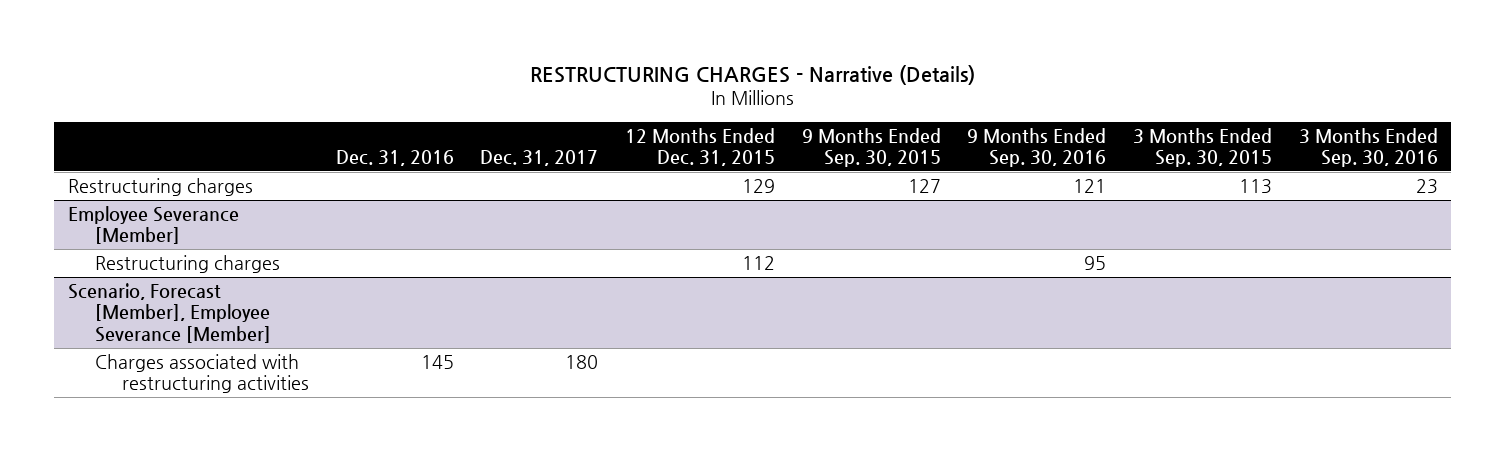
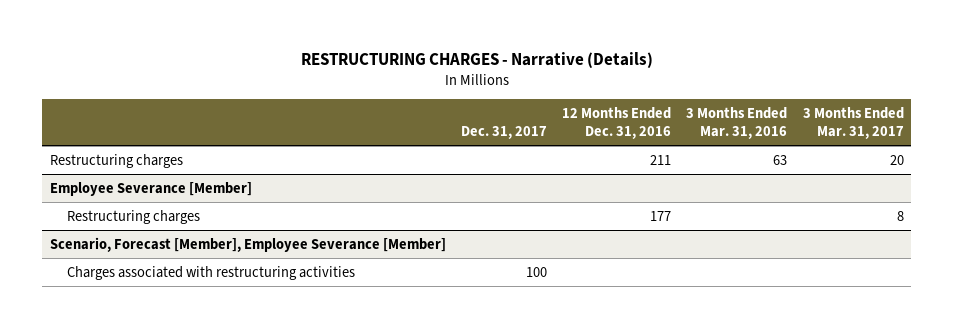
[335,150,454,167] Dec. 31, 2016 -> none
[625,127,776,167] 12 Months Ended Dec. 31, 2015 -> none
[801,127,941,168] 9 Months Ended Sep. 30, 2015 -> none
[967,127,1107,168] 9 Months Ended Sep. 30, 2016 -> none
[1132,127,1272,168] 3 Months Ended Sep. 30, 2015 -> none
[1298,127,1438,168] 3 Months Ended Sep. 30, 2016 -> none
none -> [562,107,672,139] 12 Months Ended Dec. 31, 2016
none -> [686,107,788,139] 3 Months Ended Mar. 31, 2016
none -> [802,107,904,139] 3 Months Ended Mar. 31, 2017
[565,354,599,369] 180 -> [525,266,547,277] 100

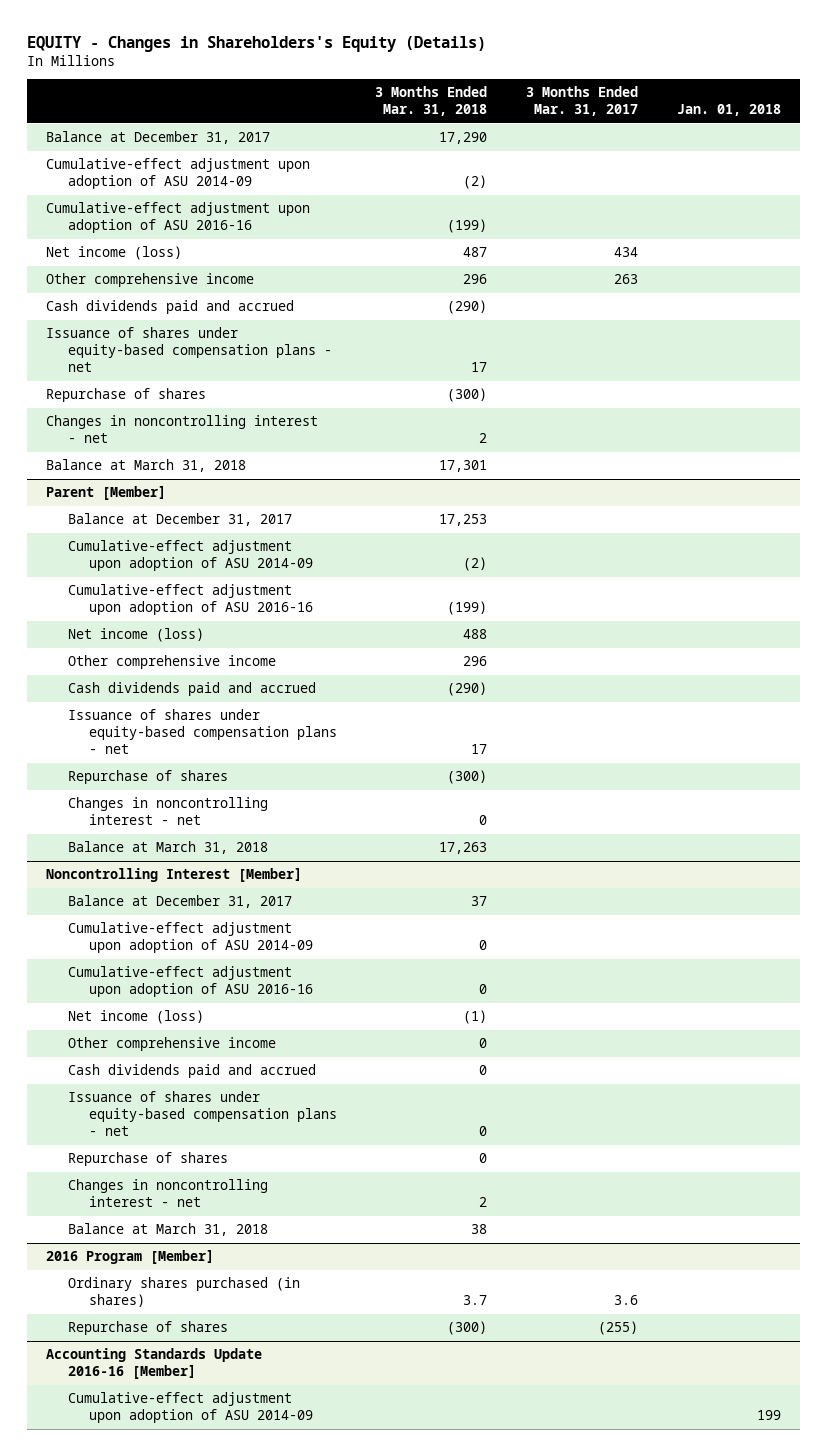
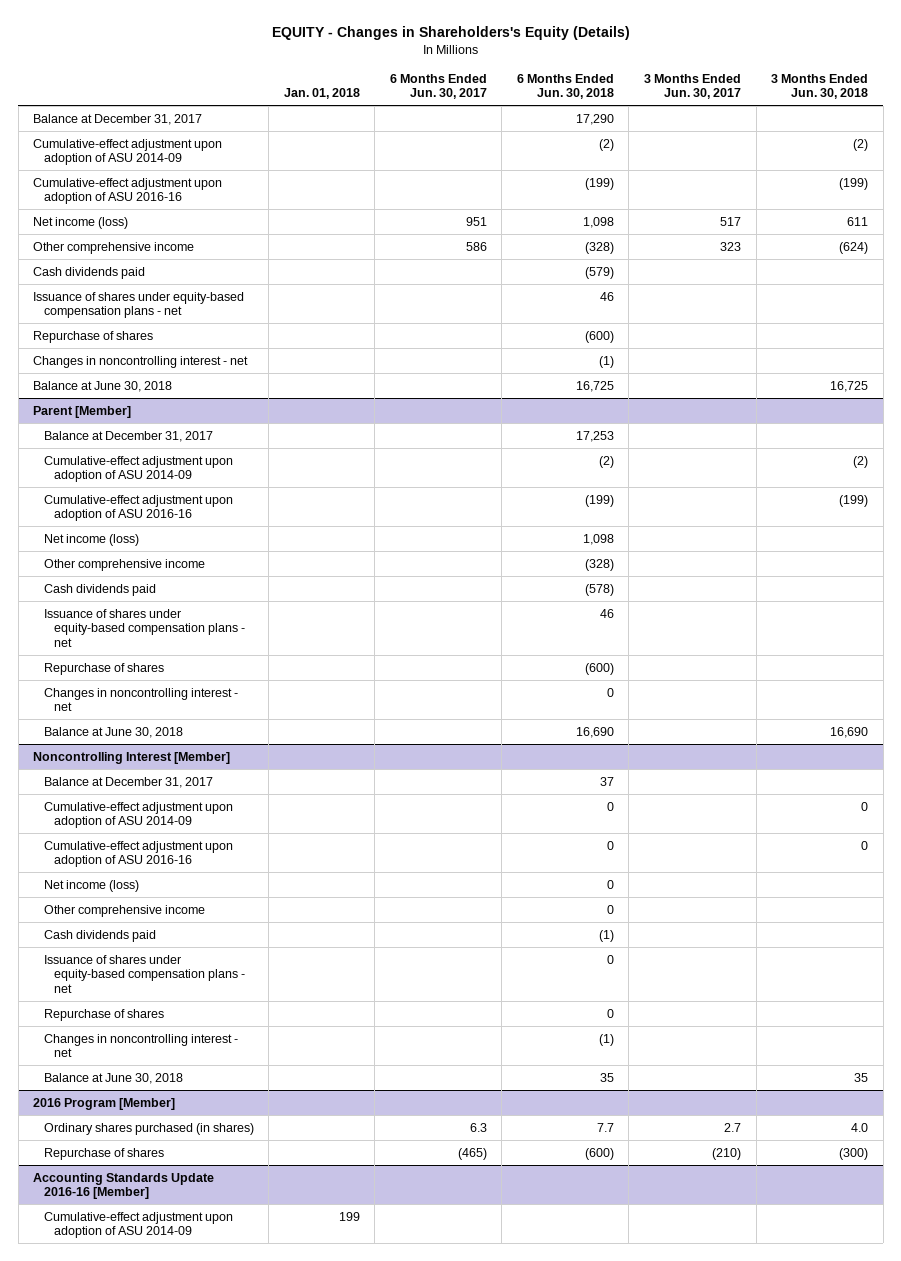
[375,86,488,117] 3 Months Ended Mar. 31, 2018 -> none
[526,86,639,117] 3 Months Ended Mar. 31, 2017 -> none
none -> [389,73,487,100] 6 Months Ended Jun. 30, 2017
none -> [516,73,614,100] 6 Months Ended Jun. 30, 2018
none -> [644,73,742,100] 3 Months Ended Jun. 30, 2017
none -> [771,73,869,100] 3 Months Ended Jun. 30, 2018
[46,300,295,315] Cash dividends paid and accrued -> [33,266,146,279] Cash dividends paid
[46,459,247,473] Balance at March 31, 2018 -> [33,380,173,392] Balance at June 30, 2018
[67,682,316,697] Cash dividends paid and accrued -> [43,583,156,596] Cash dividends paid
[67,841,268,855] Balance at March 31, 2018 -> [43,726,183,738] Balance at June 30, 2018
[67,1064,316,1079] Cash dividends paid and accrued -> [43,929,156,942] Cash dividends paid
[67,1223,268,1237] Balance at March 31, 2018 -> [43,1072,183,1084] Balance at June 30, 2018

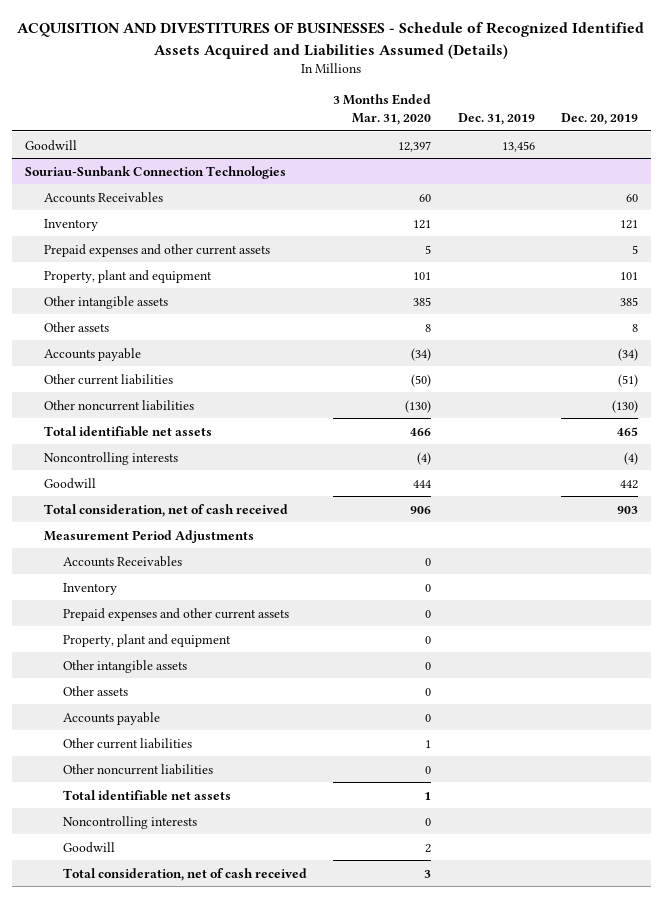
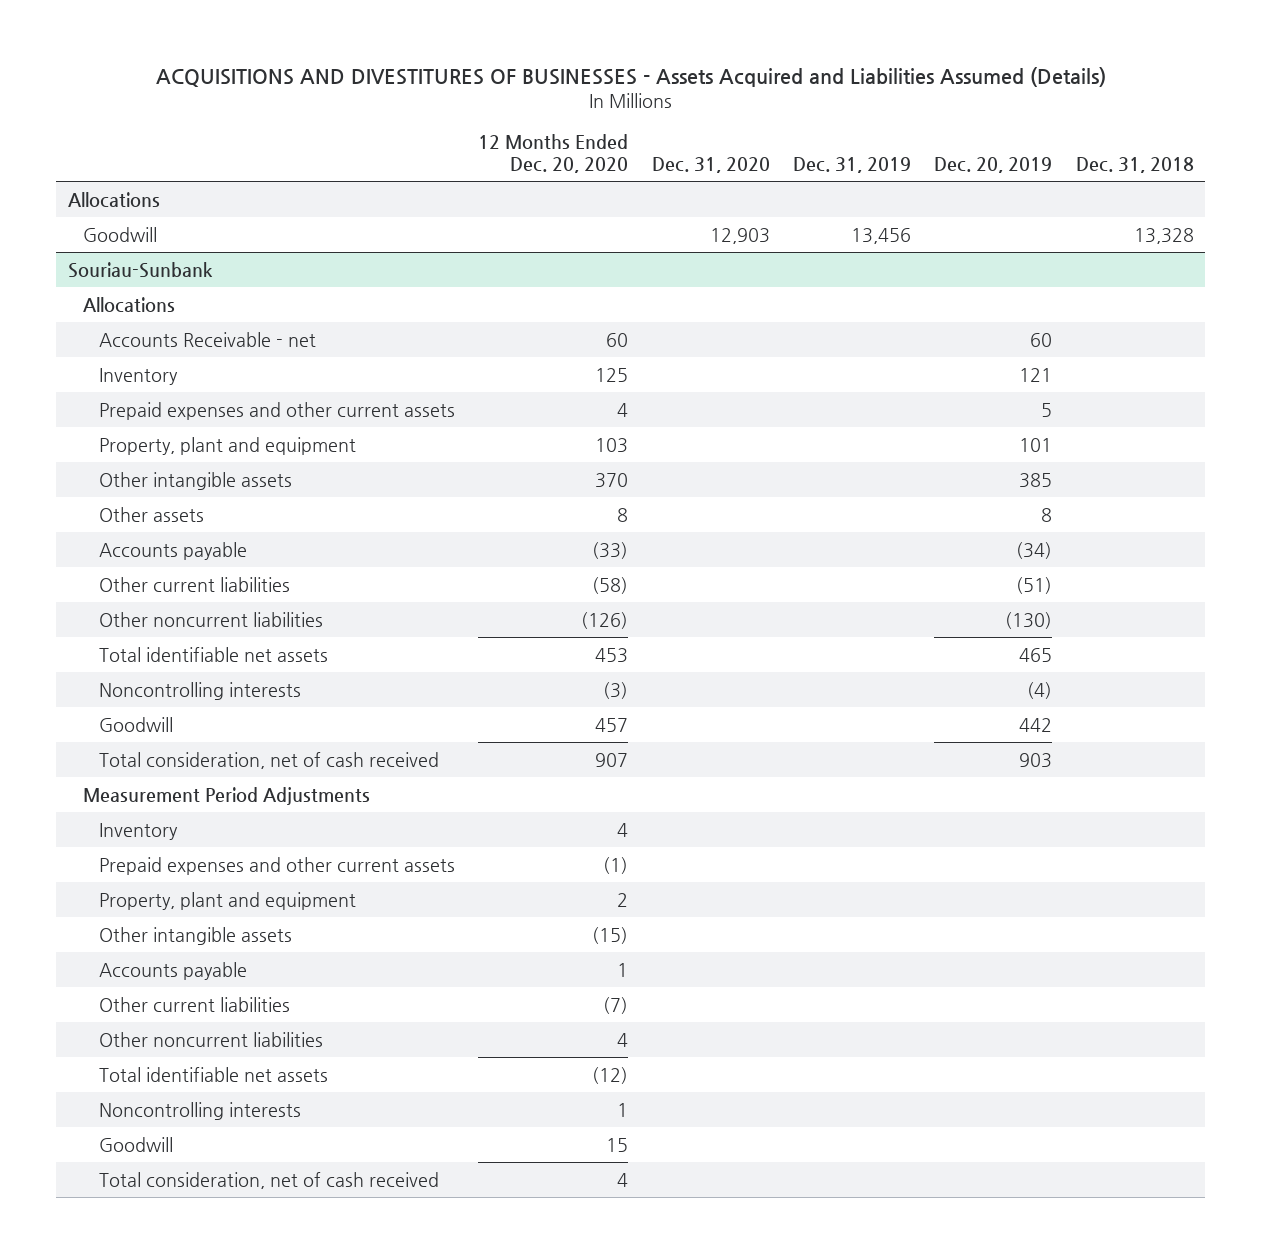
[17,22,645,59] ACQUISITION AND DIVESTITURES OF BUSINESSES - Schedule of Recognized Identified Assets Acquired and Liabilities Assumed (Details) -> [155,67,1106,88] ACQUISITIONS AND DIVESTITURES OF BUSINESSES - Assets Acquired and Liabilities Assumed (Details)
[333,94,432,125] 3 Months Ended Mar. 31, 2020 -> none
none -> [478,134,629,173] 12 Months Ended Dec. 20, 2020
none -> [651,156,770,173] Dec. 31, 2020
none -> [1075,156,1194,173] Dec. 31, 2018
none -> [67,191,160,208] Allocations
[25,165,287,179] Souriau-Sunbank Connection Technologies -> [67,261,213,278] Souriau-Sunbank
none -> [83,296,176,313] Allocations
[44,191,164,203] Accounts Receivables -> [98,331,316,347] Accounts Receivable - net
[63,555,183,567] Accounts Receivables -> none
[63,685,129,696] Other assets -> none

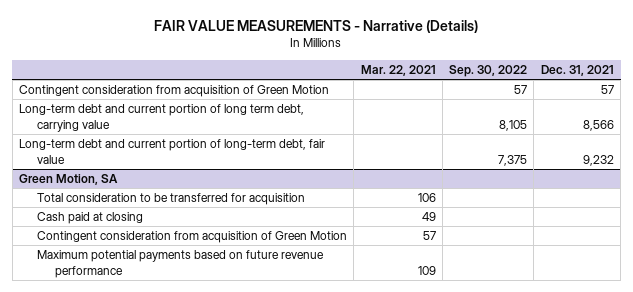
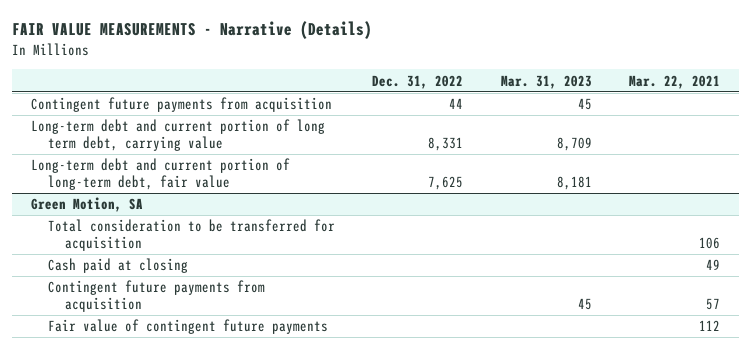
[449,64,528,77] Sep. 30, 2022 -> none
[540,64,614,76] Dec. 31, 2021 -> none
none -> [372,74,464,89] Dec. 31, 2022
none -> [500,74,592,89] Mar. 31, 2023
[18,85,329,98] Contingent consideration from acquisition of Green Motion -> [30,97,332,113] Contingent future payments from acquisition
[37,250,325,278] Maximum potential payments based on future revenue performance -> none
[37,231,348,244] Contingent consideration from acquisition of Green Motion -> [47,280,265,313] Contingent future payments from acquisition
none -> [47,319,328,335] Fair value of contingent future payments

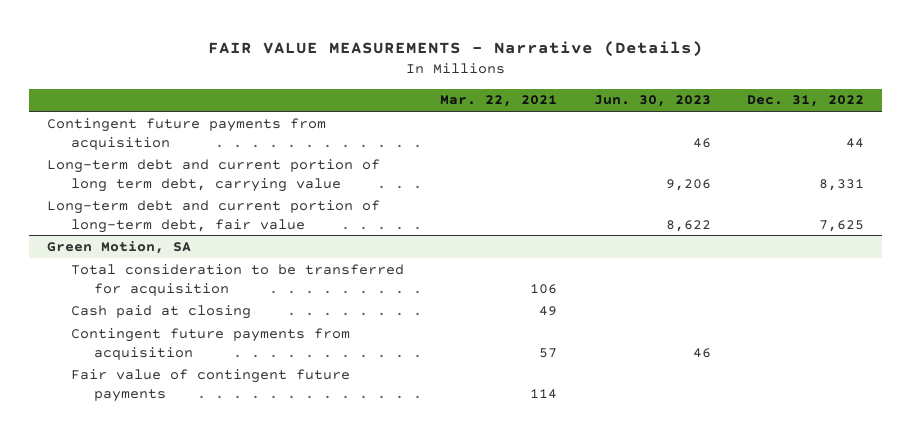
[500,74,592,89] Mar. 31, 2023 -> none
none -> [593,95,711,108] Jun. 30, 2023
[699,320,721,332] 112 -> [530,388,558,399] 114

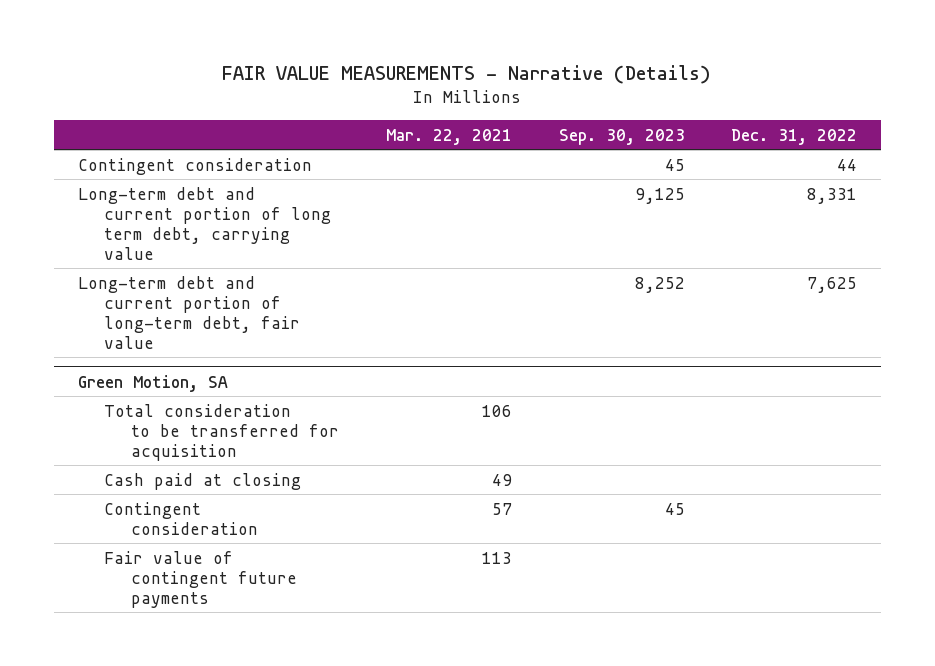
[593,95,711,108] Jun. 30, 2023 -> none
none -> [558,128,685,145] Sep. 30, 2023
[47,117,327,150] Contingent future payments from acquisition -> [77,157,312,175] Contingent consideration
[70,327,350,360] Contingent future payments from acquisition -> [104,501,259,535] Contingent consideration
[530,388,558,399] 114 -> [481,551,512,564] 113

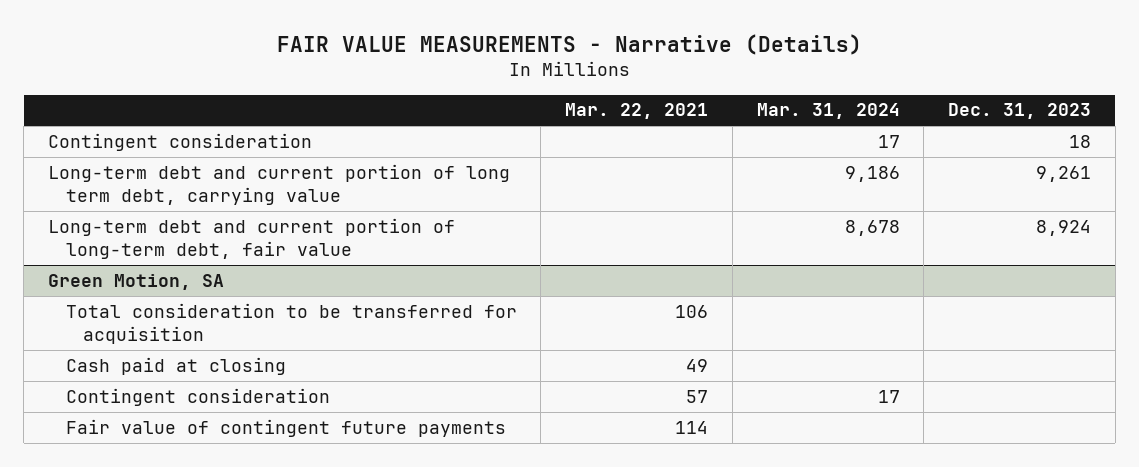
[558,128,685,145] Sep. 30, 2023 -> none
[731,128,858,145] Dec. 31, 2022 -> none
none -> [756,103,900,120] Mar. 31, 2024
none -> [948,103,1092,120] Dec. 31, 2023
[481,551,512,564] 113 -> [675,420,709,434] 114

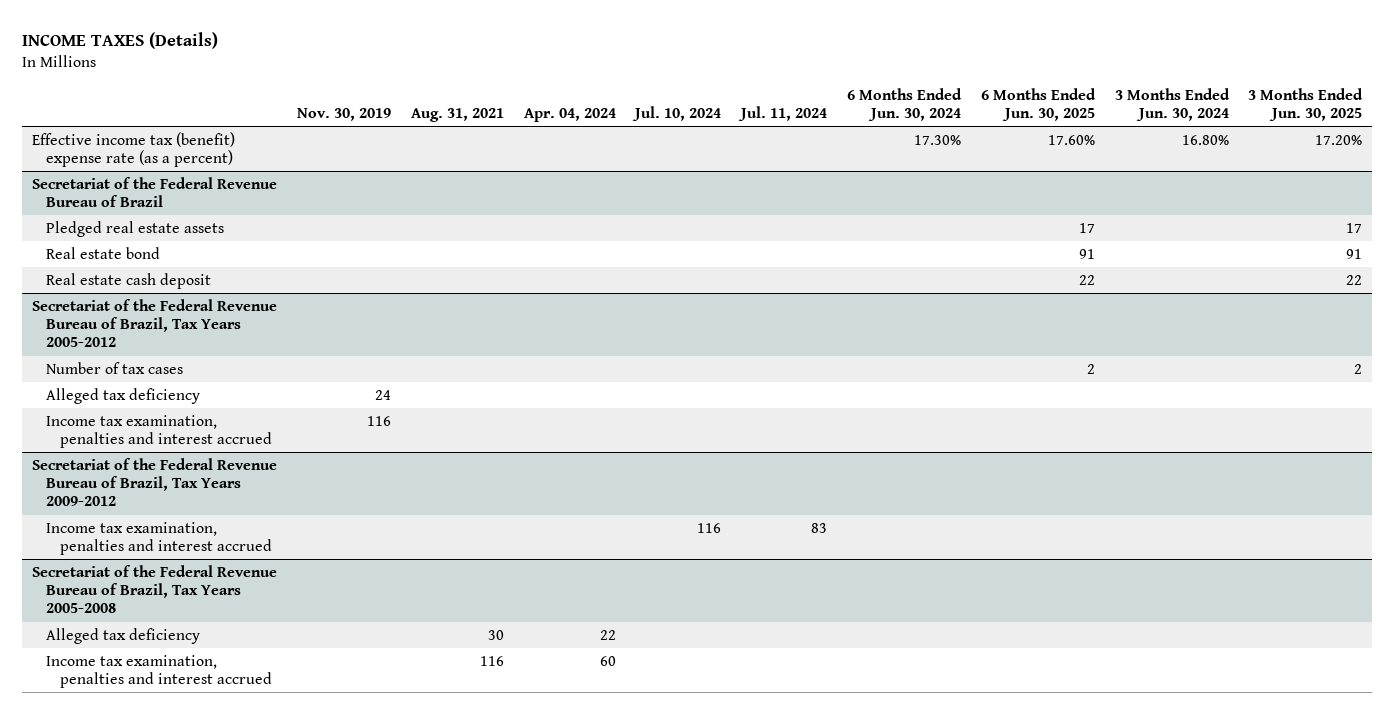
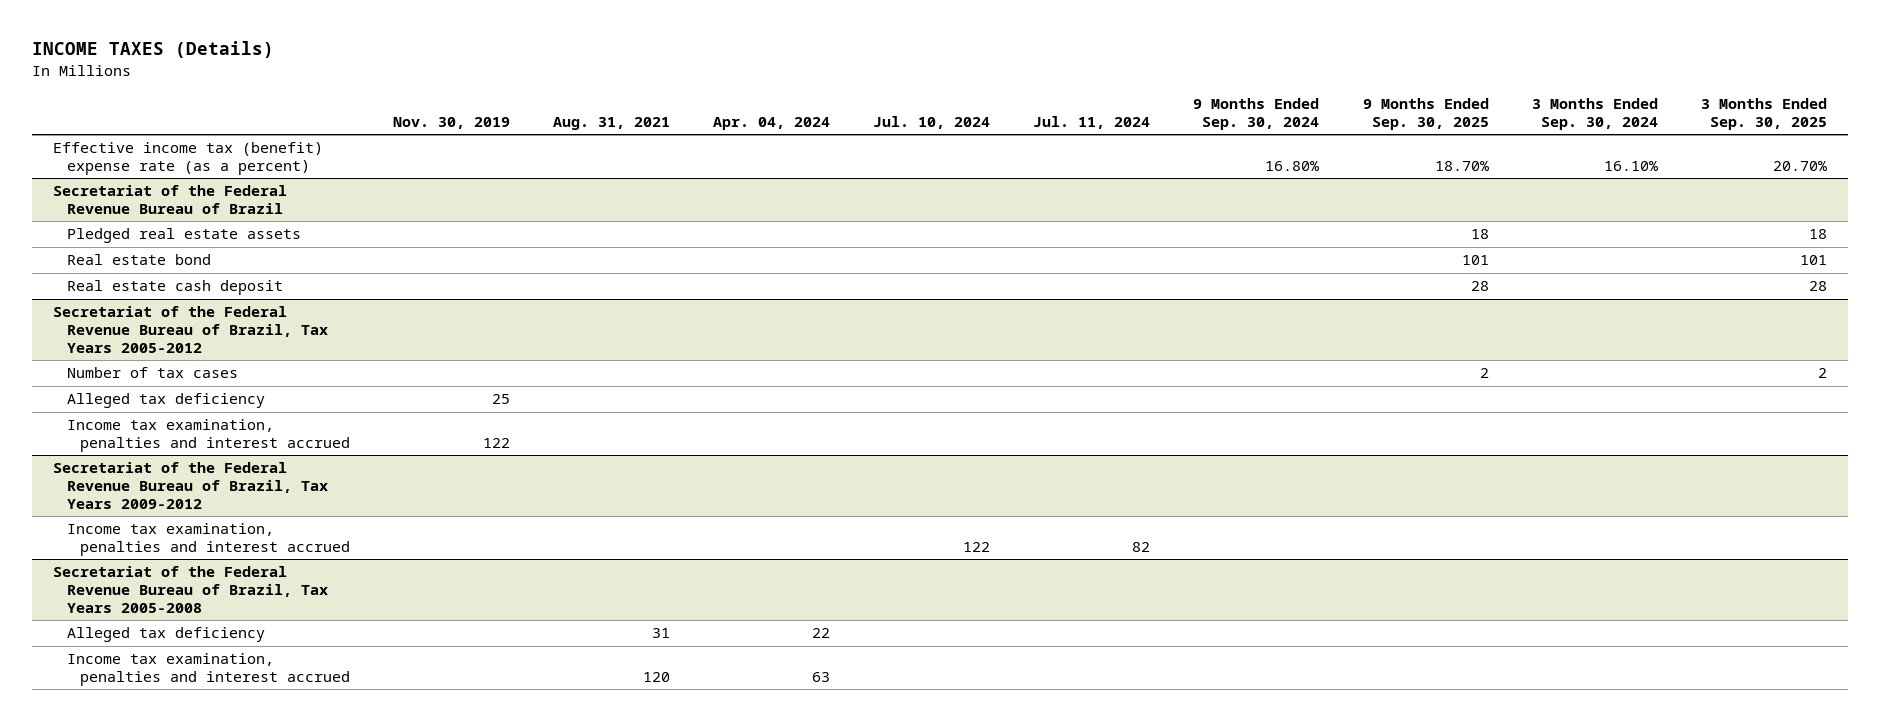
[846,87,962,122] 6 Months Ended Jun. 30, 2024 -> none
[980,87,1096,122] 6 Months Ended Jun. 30, 2025 -> none
[1114,87,1230,122] 3 Months Ended Jun. 30, 2024 -> none
[1248,87,1364,122] 3 Months Ended Jun. 30, 2025 -> none
none -> [1193,97,1320,130] 9 Months Ended Sep. 30, 2024
none -> [1362,97,1489,130] 9 Months Ended Sep. 30, 2025
none -> [1531,97,1658,130] 3 Months Ended Sep. 30, 2024
none -> [1700,97,1827,130] 3 Months Ended Sep. 30, 2025
[374,389,391,400] 24 -> [492,394,511,405] 25
[366,415,391,426] 116 -> [483,438,511,449] 122
[697,522,722,533] 116 -> [963,542,991,553] 122
[811,522,828,533] 83 -> [1132,542,1151,553] 82
[487,629,504,640] 30 -> [652,628,671,639] 31
[479,655,504,666] 116 -> [643,672,671,683] 120
[599,655,616,666] 60 -> [812,672,831,683] 63

